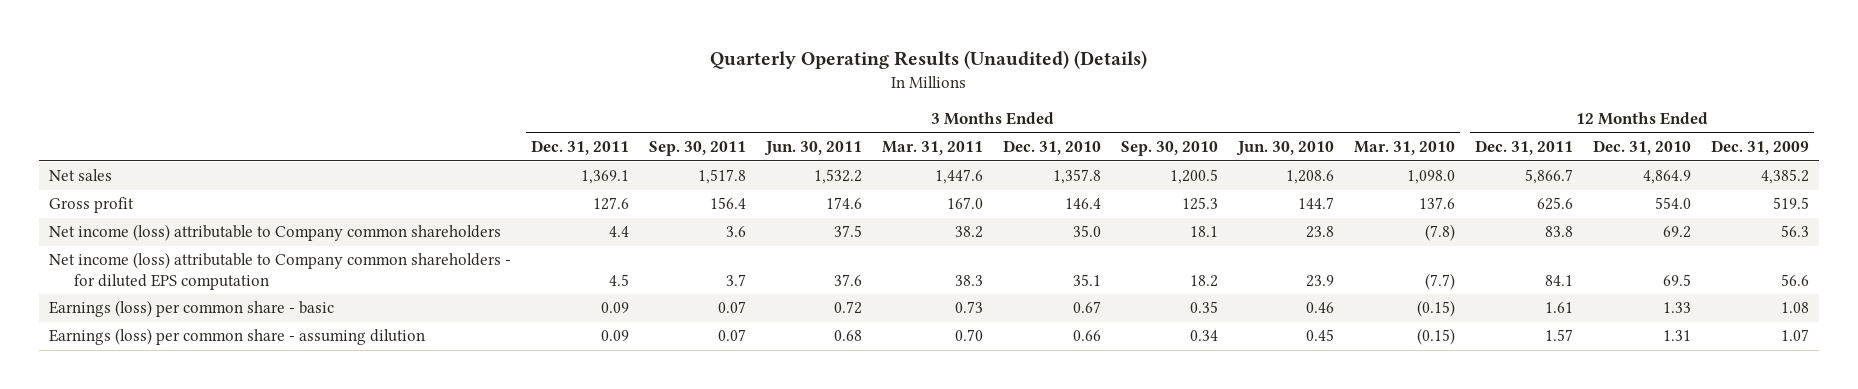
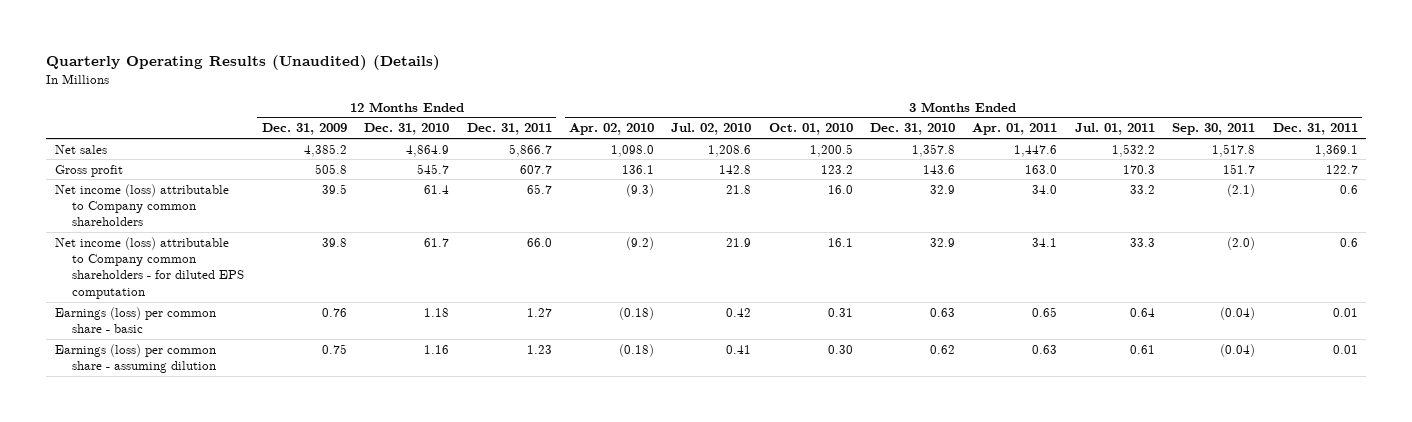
[764,141,863,157] Jun. 30, 2011 -> none
[882,141,984,156] Mar. 31, 2011 -> none
[1121,141,1219,157] Sep. 30, 2010 -> none
[1236,141,1335,157] Jun. 30, 2010 -> none
[1354,141,1456,156] Mar. 31, 2010 -> none
none -> [568,123,654,136] Apr. 02, 2010
none -> [671,123,752,136] Jul. 02, 2010
none -> [768,123,853,136] Oct. 01, 2010
none -> [972,123,1058,136] Apr. 01, 2011
none -> [1074,123,1155,136] Jul. 01, 2011
[593,197,630,211] 127.6 -> [1325,164,1358,174] 122.7
[710,197,747,210] 156.4 -> [1223,163,1256,174] 151.7
[1065,198,1102,210] 146.4 -> [923,164,956,174] 143.6
[1537,197,1574,211] 625.6 -> [519,164,552,174] 607.7
[1655,197,1692,210] 554.0 -> [417,163,450,174] 545.7
[1773,197,1810,210] 519.5 -> [314,163,347,174] 505.8
[609,226,630,238] 4.4 -> [1339,184,1358,194] 0.6
[726,226,747,238] 3.6 -> [1227,183,1256,197] (2.1)
[1073,225,1102,238] 35.0 -> [930,184,956,194] 32.9
[1545,226,1574,238] 83.8 -> [526,183,552,194] 65.7
[1663,226,1692,239] 69.2 -> [424,184,450,194] 61.4
[1781,225,1810,238] 56.3 -> [321,183,347,194] 39.5
[609,273,630,286] 4.5 -> [1339,237,1358,247] 0.6
[726,273,747,286] 3.7 -> [1227,236,1256,250] (2.0)
[1073,273,1102,286] 35.1 -> [930,237,956,247] 32.9
[1545,274,1574,286] 84.1 -> [526,237,552,247] 66.0
[1663,273,1692,286] 69.5 -> [424,237,450,247] 61.7
[1781,273,1810,286] 56.6 -> [321,237,347,247] 39.8
[601,302,630,314] 0.09 -> [1332,307,1358,317] 0.01
[718,301,747,314] 0.07 -> [1220,306,1256,320] (0.04)
[1073,301,1102,314] 0.67 -> [930,307,956,317] 0.63
[1545,302,1574,314] 1.61 -> [526,307,552,317] 1.27
[1663,302,1692,314] 1.33 -> [424,307,450,317] 1.18
[1781,302,1810,314] 1.08 -> [321,307,347,317] 0.76
[601,330,630,342] 0.09 -> [1332,344,1358,354] 0.01
[718,329,747,342] 0.07 -> [1220,343,1256,357] (0.04)
[1073,330,1102,342] 0.66 -> [930,344,956,354] 0.62
[1545,329,1574,342] 1.57 -> [526,344,552,354] 1.23
[1663,330,1692,342] 1.31 -> [424,344,450,354] 1.16
[1781,329,1810,342] 1.07 -> [321,343,347,354] 0.75

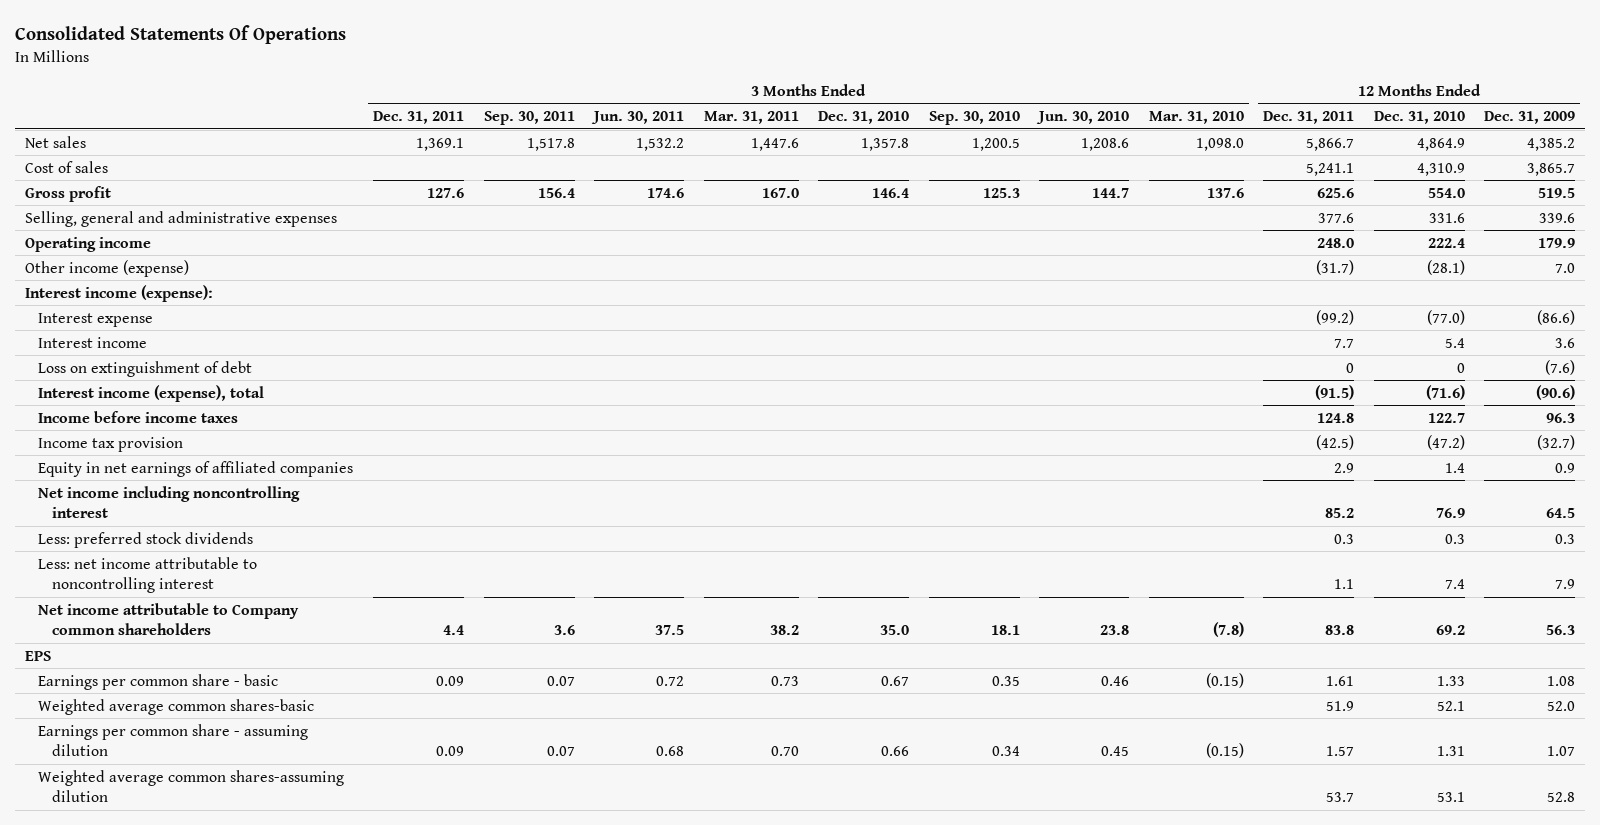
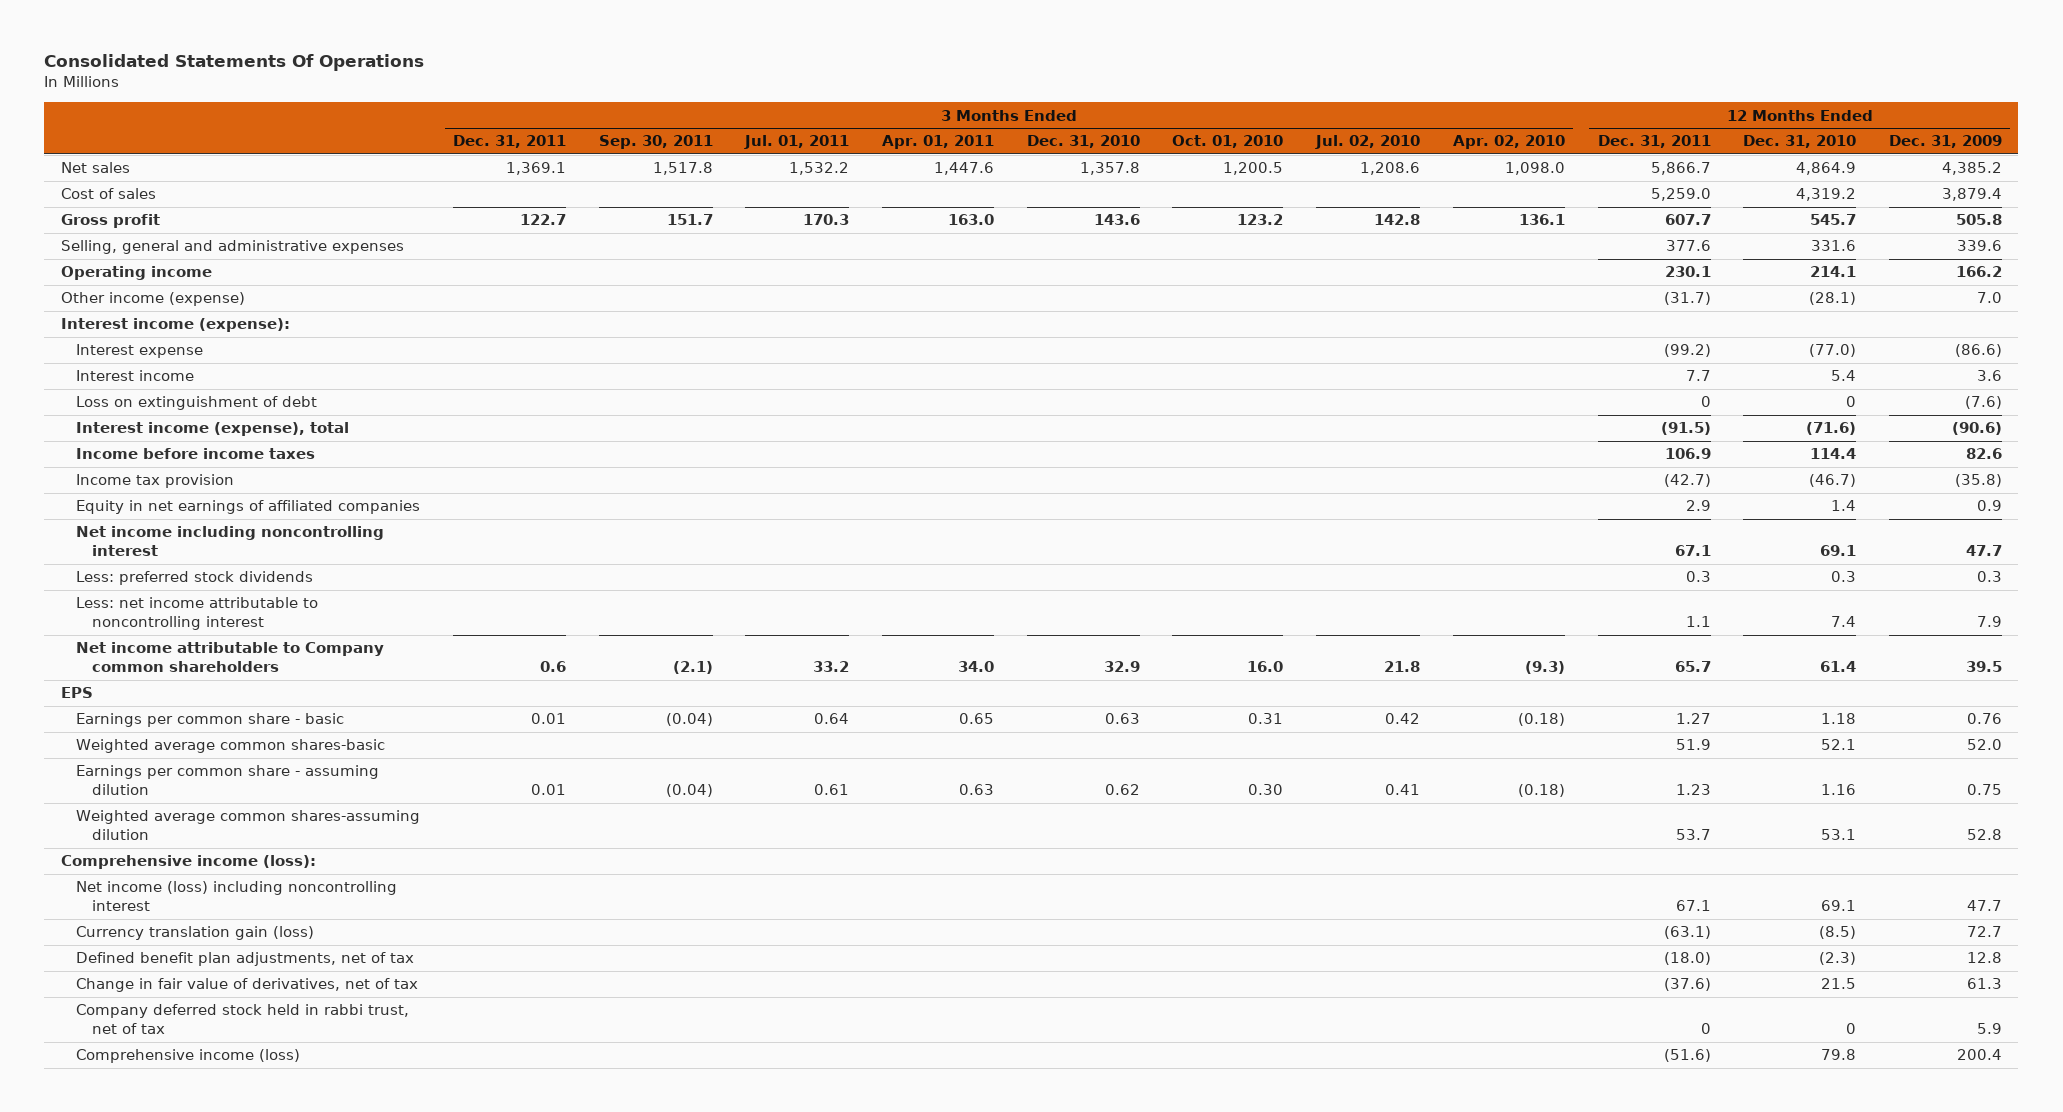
[591,110,685,124] Jun. 30, 2011 -> none
[703,110,799,124] Mar. 31, 2011 -> none
[928,110,1020,125] Sep. 30, 2010 -> none
[1036,110,1130,124] Jun. 30, 2010 -> none
[1148,110,1244,124] Mar. 31, 2010 -> none
none -> [744,135,850,150] Jul. 01, 2011
none -> [882,135,995,150] Apr. 01, 2011
none -> [1172,135,1284,149] Oct. 01, 2010
none -> [1315,135,1421,150] Jul. 02, 2010
none -> [1452,135,1565,150] Apr. 02, 2010
[1306,162,1355,176] 5,241.1 -> [1650,188,1711,202] 5,259.0
[1416,162,1465,176] 4,310.9 -> [1796,188,1857,202] 4,319.2
[1527,162,1576,176] 3,865.7 -> [1941,188,2002,202] 3,879.4
[426,187,464,198] 127.6 -> [520,214,567,226] 122.7
[537,187,575,198] 156.4 -> [666,214,713,226] 151.7
[872,187,910,198] 146.4 -> [1093,214,1140,226] 143.6
[1317,187,1355,198] 625.6 -> [1664,214,1711,226] 607.7
[1427,187,1465,198] 554.0 -> [1810,214,1857,226] 545.7
[1538,187,1576,198] 519.5 -> [1955,214,2002,226] 505.8
[1317,237,1355,248] 248.0 -> [1664,266,1711,278] 230.1
[1427,237,1465,248] 222.4 -> [1810,266,1857,278] 214.1
[1538,237,1576,248] 179.9 -> [1955,266,2002,278] 166.2
[1317,412,1355,423] 124.8 -> [1664,448,1711,460] 106.9
[1427,412,1465,423] 122.7 -> [1810,448,1857,460] 114.4
[1546,412,1576,423] 96.3 -> [1965,448,2002,460] 82.6
[1316,434,1355,450] (42.5) -> [1663,474,1711,488] (42.7)
[1426,434,1465,450] (47.2) -> [1809,474,1857,488] (46.7)
[1537,434,1576,450] (32.7) -> [1954,474,2002,488] (35.8)
[1325,508,1355,519] 85.2 -> [1674,545,1711,557] 67.1
[1435,508,1465,519] 76.9 -> [1820,545,1857,557] 69.1
[1546,508,1576,519] 64.5 -> [1965,545,2002,557] 47.7
[442,625,464,636] 4.4 -> [540,661,567,673] 0.6
[553,625,575,636] 3.6 -> [672,661,713,675] (2.1)
[880,625,910,636] 35.0 -> [1103,661,1140,673] 32.9
[1325,625,1355,636] 83.8 -> [1674,661,1711,673] 65.7
[1435,625,1465,636] 69.2 -> [1820,661,1857,673] 61.4
[1546,625,1576,636] 56.3 -> [1965,661,2002,673] 39.5
[435,675,464,686] 0.09 -> [531,713,567,725] 0.01
[546,675,575,686] 0.07 -> [665,713,713,727] (0.04)
[881,675,910,686] 0.67 -> [1104,713,1140,725] 0.63
[1326,675,1355,686] 1.61 -> [1675,713,1711,725] 1.27
[1436,675,1465,686] 1.33 -> [1821,713,1857,725] 1.18
[1547,675,1576,686] 1.08 -> [1966,713,2002,725] 0.76
[435,746,464,757] 0.09 -> [531,784,567,796] 0.01
[546,746,575,757] 0.07 -> [665,784,713,798] (0.04)
[881,746,910,757] 0.66 -> [1104,784,1140,796] 0.62
[1326,746,1355,757] 1.57 -> [1675,784,1711,796] 1.23
[1436,746,1465,757] 1.31 -> [1821,784,1857,796] 1.16
[1547,746,1576,757] 1.07 -> [1966,784,2002,796] 0.75
none -> [60,855,316,870] Comprehensive income (loss):
none -> [76,881,398,912] Net income (loss) including noncontrolling interest
none -> [76,926,315,941] Currency translation gain (loss)
none -> [76,952,415,967] Defined benefit plan adjustments, net of tax
none -> [76,978,419,993] Change in fair value of derivatives, net of tax
none -> [76,1004,410,1035] Company deferred stock held in rabbi trust, net of tax
none -> [76,1049,301,1064] Comprehensive income (loss)

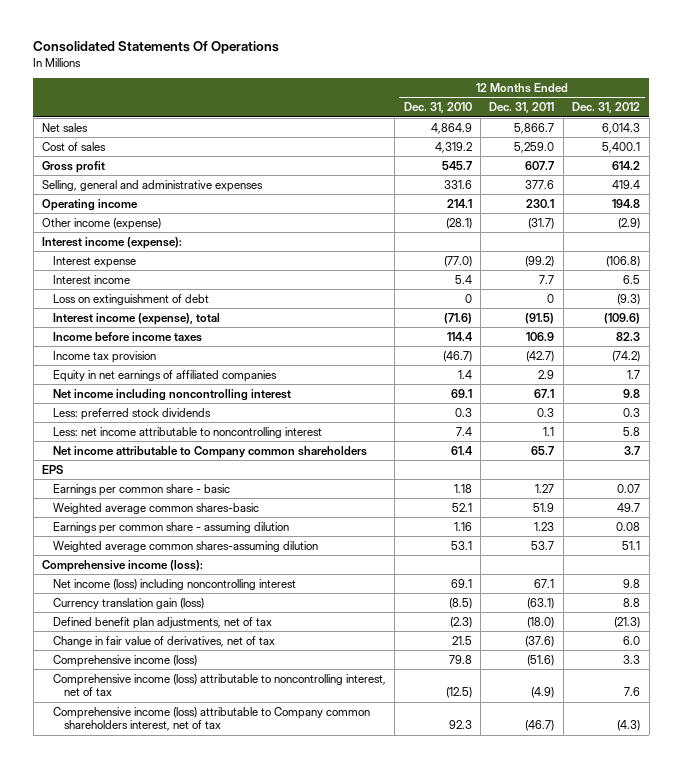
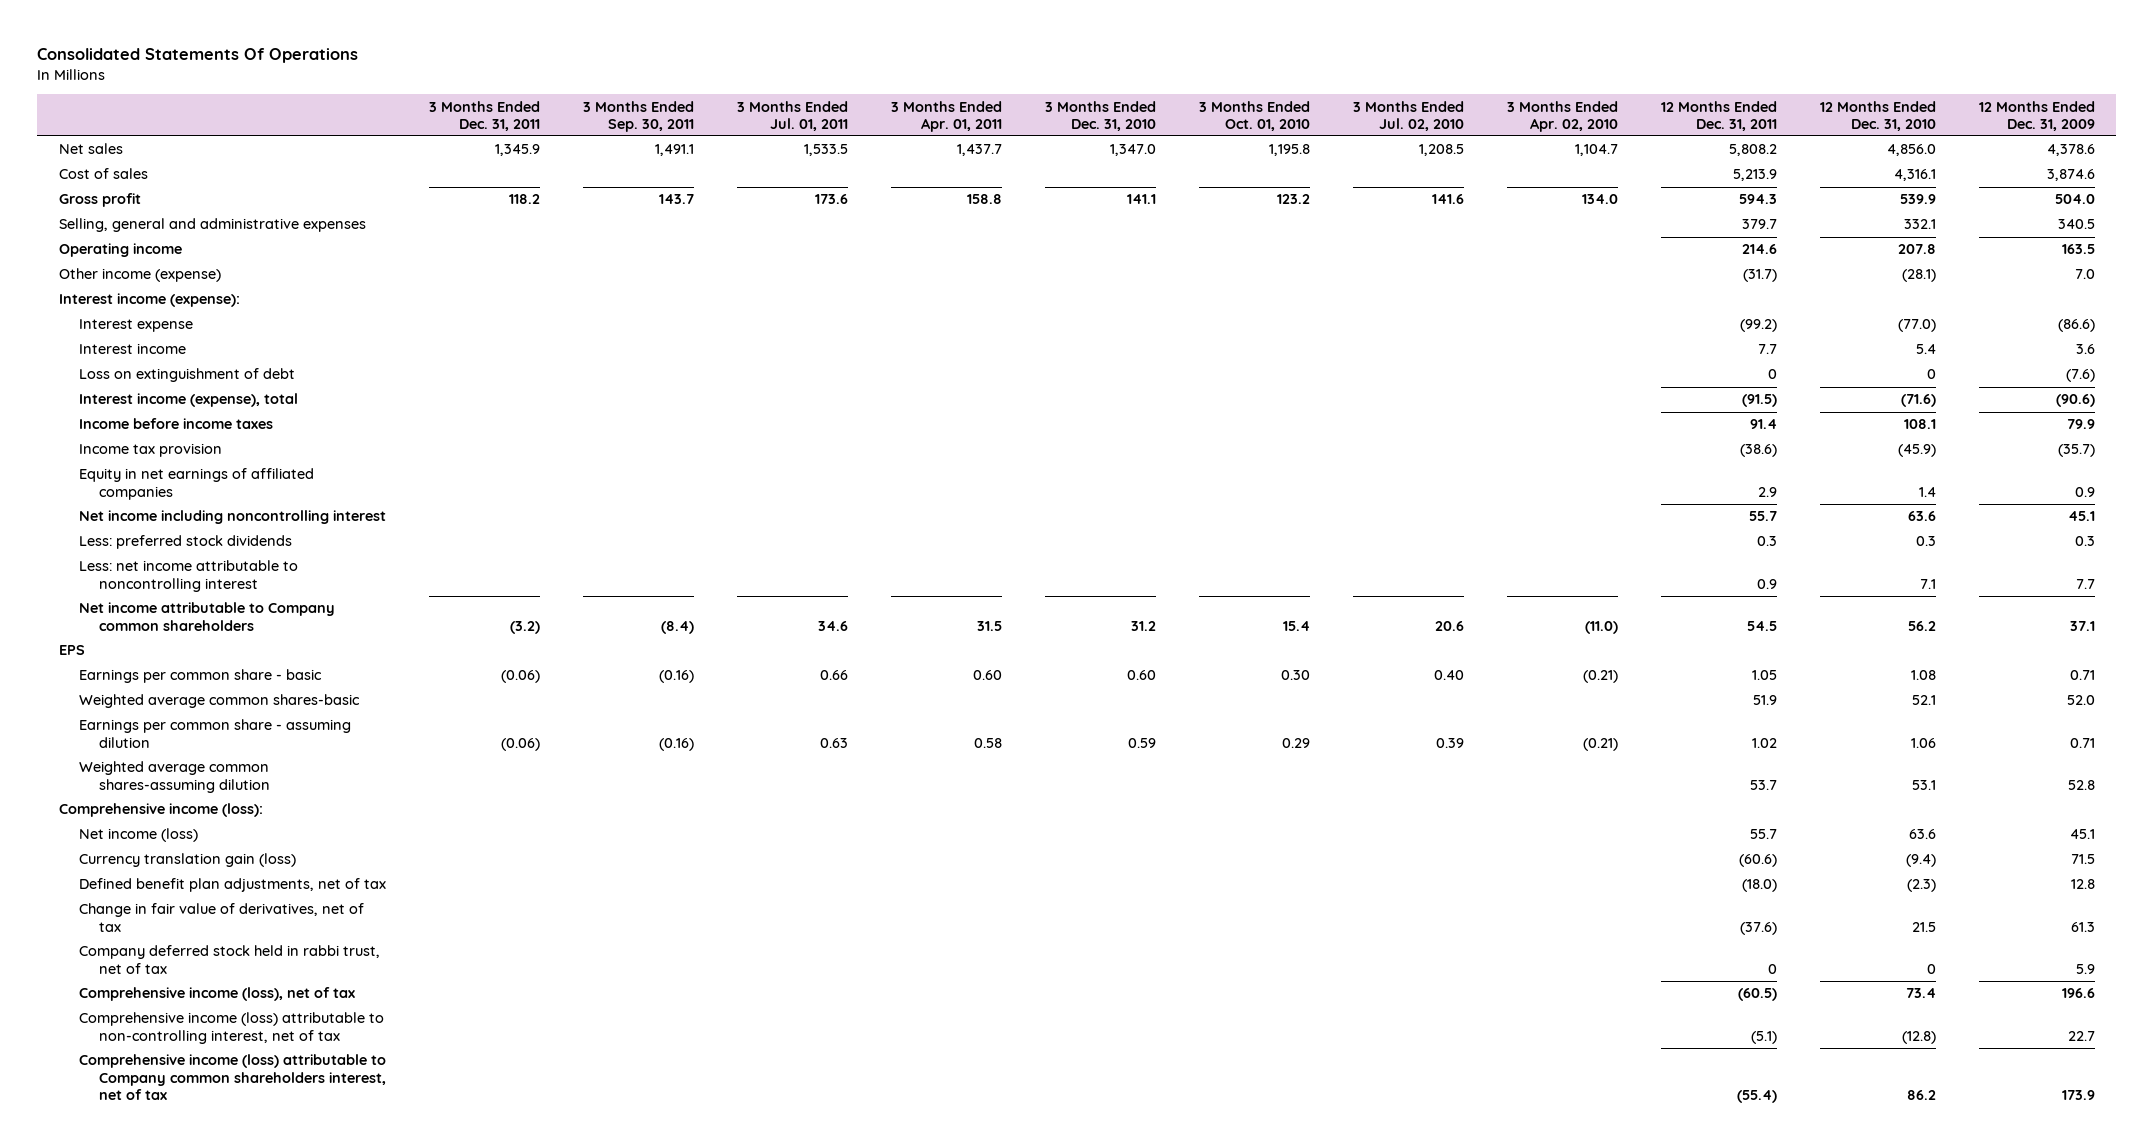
[572,102,641,114] Dec. 31, 2012 -> none
none -> [428,100,540,131] 3 Months Ended Dec. 31, 2011
none -> [582,100,694,132] 3 Months Ended Sep. 30, 2011
none -> [736,100,848,131] 3 Months Ended Jul. 01, 2011
none -> [890,100,1002,132] 3 Months Ended Apr. 01, 2011
none -> [1044,100,1156,131] 3 Months Ended Dec. 31, 2010
none -> [1198,100,1310,131] 3 Months Ended Oct. 01, 2010
none -> [1352,100,1464,131] 3 Months Ended Jul. 02, 2010
none -> [1506,100,1618,132] 3 Months Ended Apr. 02, 2010
none -> [1978,100,2095,131] 12 Months Ended Dec. 31, 2009
[430,122,472,134] 4,864.9 -> [1886,144,1936,157] 4,856.0
[514,122,555,134] 5,866.7 -> [1728,144,1777,157] 5,808.2
[434,141,472,153] 4,319.2 -> [1893,169,1936,182] 4,316.1
[514,141,555,153] 5,259.0 -> [1732,169,1777,182] 5,213.9
[441,160,472,170] 545.7 -> [1899,194,1936,205] 539.9
[525,160,555,170] 607.7 -> [1738,194,1777,205] 594.3
[443,179,472,189] 331.6 -> [1903,219,1936,230] 332.1
[525,179,555,189] 377.6 -> [1741,219,1777,230] 379.7
[446,198,472,208] 214.1 -> [1897,244,1936,255] 207.8
[526,198,555,208] 230.1 -> [1741,244,1777,255] 214.6
[446,331,473,341] 114.4 -> [1903,419,1936,430] 108.1
[526,331,555,341] 106.9 -> [1749,419,1777,430] 91.4
[442,350,472,362] (46.7) -> [1897,444,1936,458] (45.9)
[526,350,555,362] (42.7) -> [1739,444,1777,458] (38.6)
[450,388,472,398] 69.1 -> [1907,511,1936,522] 63.6
[534,388,555,398] 67.1 -> [1748,511,1777,522] 55.7
[455,426,472,436] 7.4 -> [1919,578,1936,589] 7.1
[543,426,555,436] 1.1 -> [1756,578,1777,589] 0.9
[450,445,473,455] 61.4 -> [1907,620,1936,631] 56.2
[531,445,555,455] 65.7 -> [1746,620,1777,631] 54.5
[453,483,472,493] 1.18 -> [1910,670,1936,681] 1.08
[535,483,555,493] 1.27 -> [1751,670,1777,681] 1.05
[453,521,472,531] 1.16 -> [1910,737,1936,748] 1.06
[534,521,555,531] 1.23 -> [1751,737,1777,748] 1.02
[52,578,296,590] Net income (loss) including noncontrolling interest -> [78,828,198,843] Net income (loss)
[450,578,472,588] 69.1 -> [1908,829,1936,840] 63.6
[534,578,555,588] 67.1 -> [1749,829,1777,840] 55.7
[448,597,472,609] (8.5) -> [1905,854,1936,868] (9.4)
[527,597,555,609] (63.1) -> [1738,854,1777,868] (60.6)
none -> [78,945,380,974] Company deferred stock held in rabbi trust, net of tax
[52,654,197,667] Comprehensive income (loss) -> [78,987,355,1002] Comprehensive income (loss), net of tax
[448,654,472,664] 79.8 -> [1905,988,1936,999] 73.4
[527,654,555,666] (51.6) -> [1737,988,1777,1002] (60.5)
[52,673,386,697] Comprehensive income (loss) attributable to noncontrolling interest, net of tax -> [78,1012,384,1044] Comprehensive income (loss) attributable to non-controlling interest, net of tax
[445,687,472,699] (12.5) -> [1901,1030,1936,1044] (12.8)
[531,687,555,699] (4.9) -> [1750,1030,1777,1044] (5.1)
[448,720,472,730] 92.3 -> [1906,1089,1936,1100] 86.2
[525,720,555,732] (46.7) -> [1736,1089,1777,1103] (55.4)

